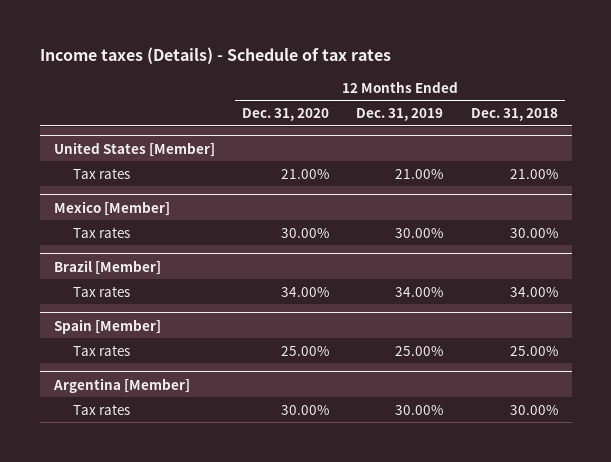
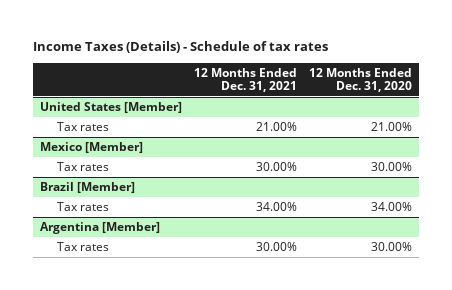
[39,47,391,65] Income taxes (Details) - Schedule of tax rates -> [33,41,329,54] Income Taxes (Details) - Schedule of tax rates
[356,108,444,122] Dec. 31, 2019 -> none
[470,108,558,122] Dec. 31, 2018 -> none
none -> [193,67,297,92] 12 Months Ended Dec. 31, 2021
[53,318,161,334] Spain [Member] -> none
[72,344,130,356] Tax rates -> none

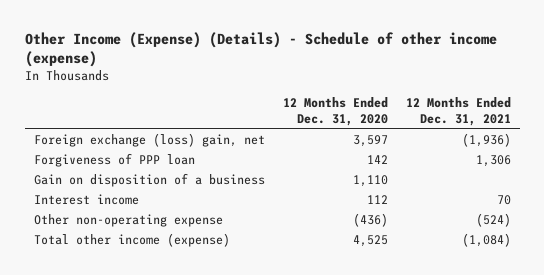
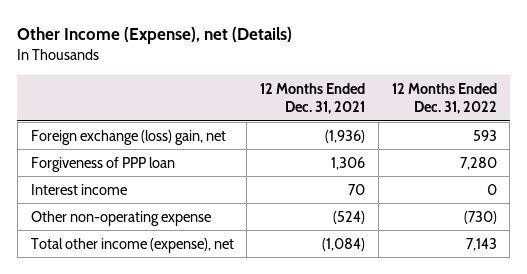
[24,32,497,68] Other Income (Expense) (Details) - Schedule of other income (expense) -> [17,27,293,45] Other Income (Expense), net (Details)
[282,97,388,127] 12 Months Ended Dec. 31, 2020 -> none
none -> [391,82,497,115] 12 Months Ended Dec. 31, 2022
[33,173,265,188] Gain on disposition of a business -> none
[33,233,230,248] Total other income (expense) -> [30,237,234,253] Total other income (expense), net

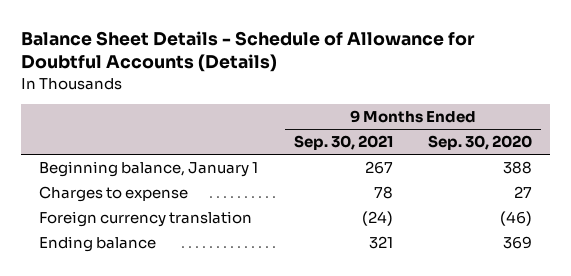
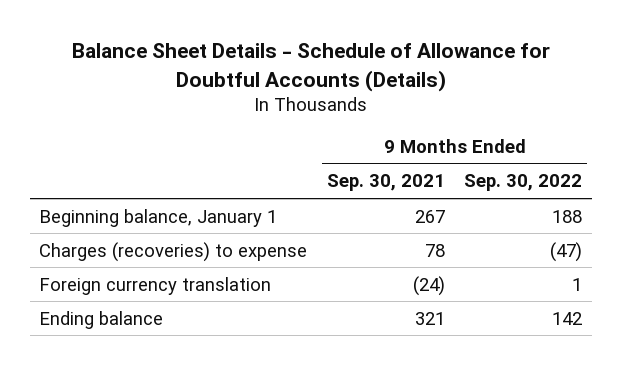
[428,135,533,151] Sep. 30, 2020 -> none
none -> [464,174,583,192] Sep. 30, 2022
[38,186,188,203] Charges to expense -> [39,241,308,262] Charges (recoveries) to expense

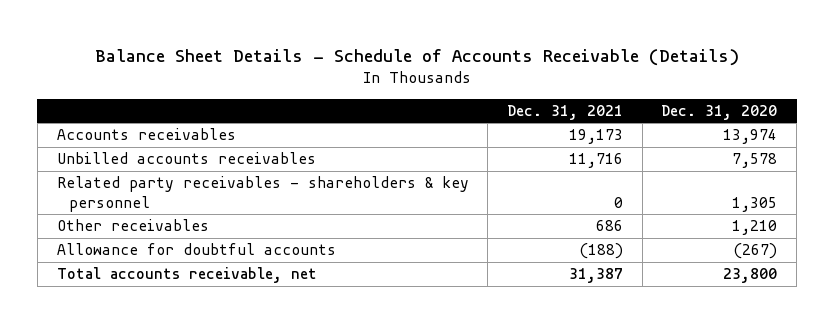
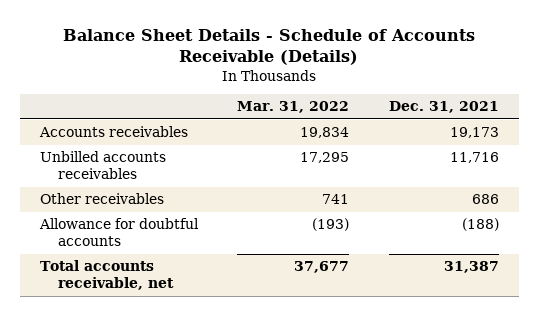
[661,104,778,120] Dec. 31, 2020 -> none
none -> [237,101,350,114] Mar. 31, 2022
[56,176,469,212] Related party receivables - shareholders & key personnel -> none

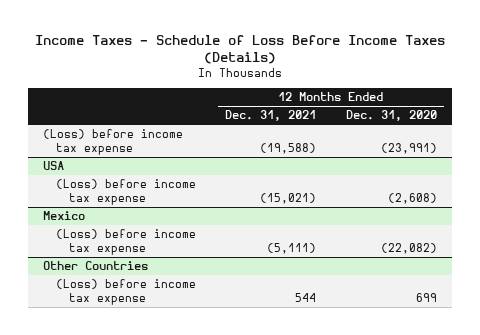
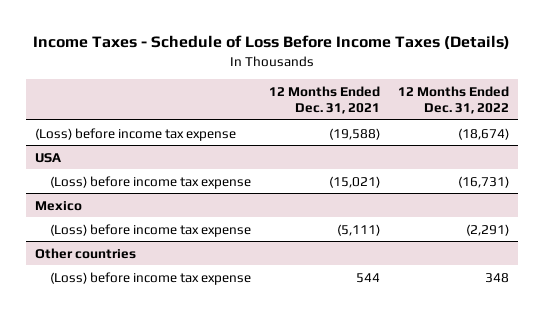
[345,110,437,122] Dec. 31, 2020 -> none
none -> [398,86,510,115] 12 Months Ended Dec. 31, 2022
[42,261,148,271] Other Countries -> [35,247,137,259] Other countries

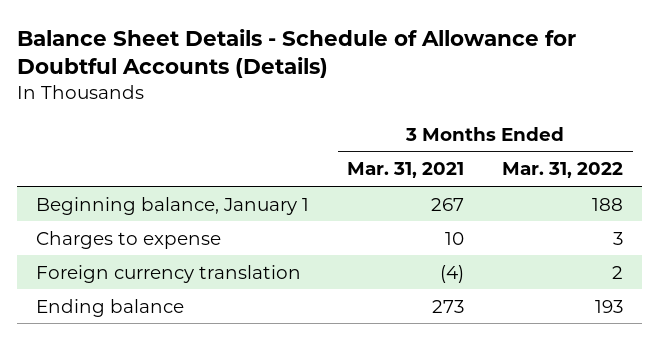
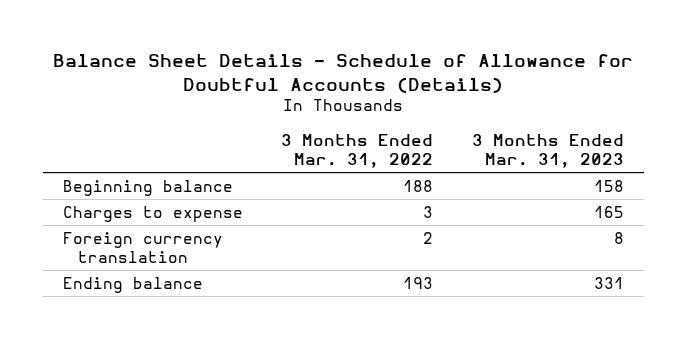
[347,162,465,179] Mar. 31, 2021 -> none
none -> [472,133,625,168] 3 Months Ended Mar. 31, 2023
[35,196,309,215] Beginning balance, January 1 -> [62,179,233,196] Beginning balance

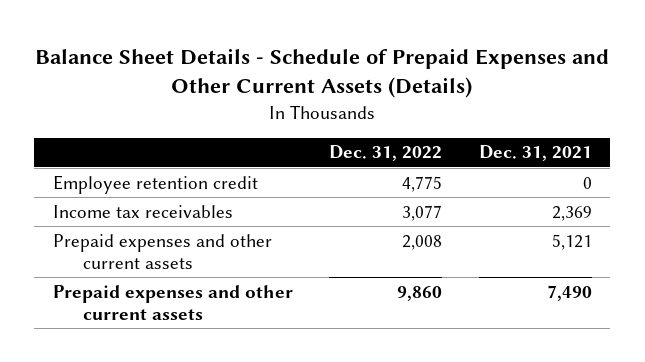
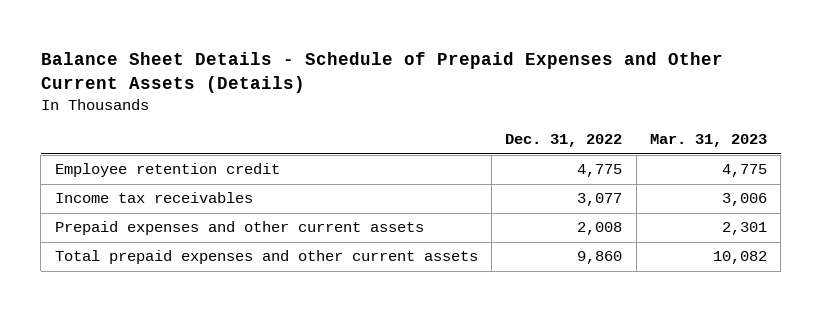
[478,145,592,162] Dec. 31, 2021 -> none
none -> [649,134,767,148] Mar. 31, 2023
[52,284,293,320] Prepaid expenses and other current assets -> [54,250,478,265] Total prepaid expenses and other current assets

